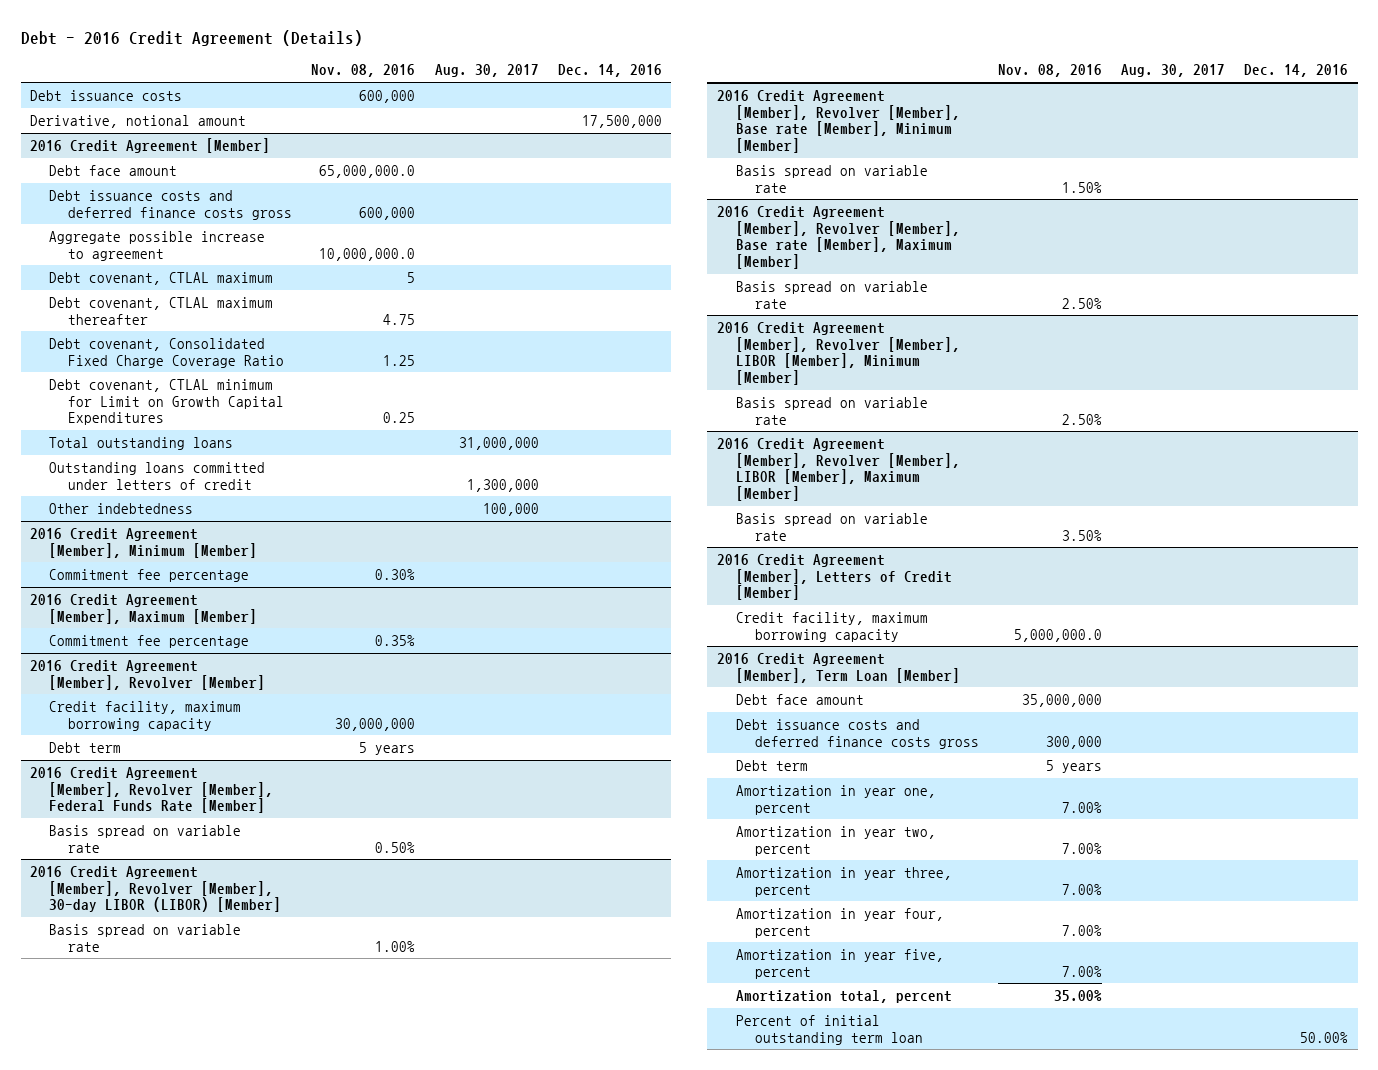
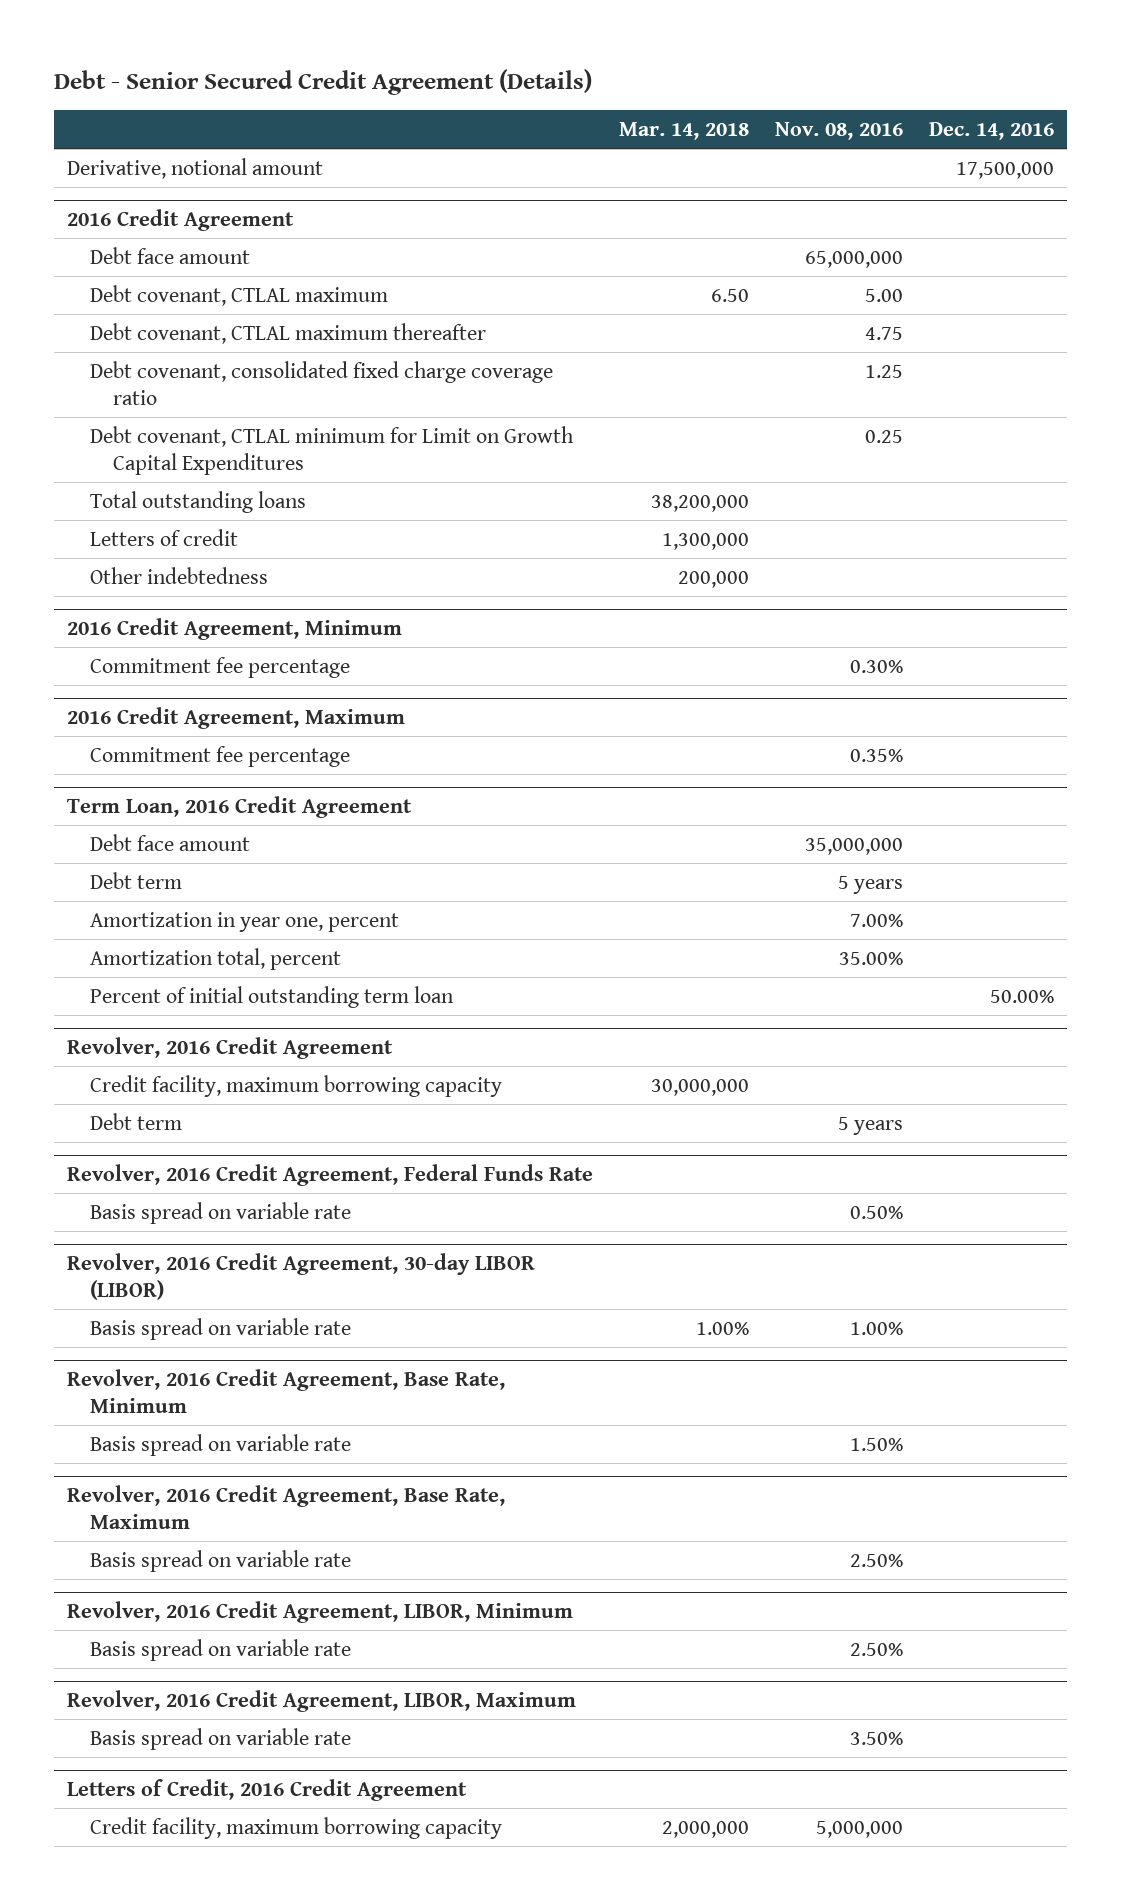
[20,30,363,47] Debt - 2016 Credit Agreement (Details) -> [54,68,593,95] Debt - Senior Secured Credit Agreement (Details)
[434,64,539,78] Aug. 30, 2017 -> none
none -> [619,122,750,141] Mar. 14, 2018
[30,89,183,101] Debt issuance costs -> none
[49,189,293,220] Debt issuance costs and deferred finance costs gross -> none
[49,230,266,261] Aggregate possible increase to agreement -> none
[30,137,271,153] 2016 Credit Agreement [Member] -> [67,209,295,232] 2016 Credit Agreement
[319,164,416,178] 65,000,000.0 -> [805,250,904,268] 65,000,000
[407,271,416,283] 5 -> [865,288,904,302] 5.00
[49,337,285,368] Debt covenant, Consolidated Fixed Charge Coverage Ratio -> [90,360,554,405] Debt covenant, consolidated fixed charge coverage ratio
[49,461,266,490] Outstanding loans committed under letters of credit -> [90,528,239,546] Letters of credit
[30,527,258,558] 2016 Credit Agreement [Member], Minimum [Member] -> [67,618,403,641] 2016 Credit Agreement, Minimum
[30,593,258,624] 2016 Credit Agreement [Member], Maximum [Member] -> [67,707,406,730] 2016 Credit Agreement, Maximum
[30,659,266,690] 2016 Credit Agreement [Member], Revolver [Member] -> none
[49,700,242,731] Credit facility, maximum borrowing capacity -> none
none -> [67,796,413,819] Term Loan, 2016 Credit Agreement
none -> [90,833,251,851] Debt face amount
none -> [90,911,400,932] Amortization in year one, percent
none -> [90,947,342,970] Amortization total, percent
none -> [90,985,455,1008] Percent of initial outstanding term loan
none -> [67,1037,394,1060] Revolver, 2016 Credit Agreement
none -> [90,1074,503,1097] Credit facility, maximum borrowing capacity
none -> [90,1112,183,1130] Debt term
[30,766,274,814] 2016 Credit Agreement [Member], Revolver [Member], Federal Funds Rate [Member] -> [67,1164,594,1187] Revolver, 2016 Credit Agreement, Federal Funds Rate
[30,865,282,913] 2016 Credit Agreement [Member], Revolver [Member], 30-day LIBOR (LIBOR) [Member] -> [67,1253,536,1301] Revolver, 2016 Credit Agreement, 30-day LIBOR (LIBOR)
[716,89,960,154] 2016 Credit Agreement [Member], Revolver [Member], Base rate [Member], Minimum [Member] -> [67,1369,506,1414] Revolver, 2016 Credit Agreement, Base Rate, Minimum
[716,205,960,270] 2016 Credit Agreement [Member], Revolver [Member], Base rate [Member], Maximum [Member] -> [67,1485,506,1530] Revolver, 2016 Credit Agreement, Base Rate, Maximum
[716,321,960,386] 2016 Credit Agreement [Member], Revolver [Member], LIBOR [Member], Minimum [Member] -> [67,1601,574,1624] Revolver, 2016 Credit Agreement, LIBOR, Minimum
[716,437,960,502] 2016 Credit Agreement [Member], Revolver [Member], LIBOR [Member], Maximum [Member] -> [67,1690,577,1713] Revolver, 2016 Credit Agreement, LIBOR, Maximum
[716,652,960,683] 2016 Credit Agreement [Member], Term Loan [Member] -> none
[735,693,864,705] Debt face amount -> none
[735,718,980,749] Debt issuance costs and deferred finance costs gross -> none
[735,759,808,771] Debt term -> none
[735,784,936,815] Amortization in year one, percent -> none
[735,825,936,856] Amortization in year two, percent -> none
[735,866,952,897] Amortization in year three, percent -> none
[735,907,944,938] Amortization in year four, percent -> none
[735,948,944,979] Amortization in year five, percent -> none
[735,989,952,1003] Amortization total, percent -> none
[735,1014,924,1045] Percent of initial outstanding term loan -> none
[716,553,952,601] 2016 Credit Agreement [Member], Letters of Credit [Member] -> [67,1779,468,1802] Letters of Credit, 2016 Credit Agreement
[1014,628,1103,642] 5,000,000.0 -> [816,1820,904,1838] 5,000,000

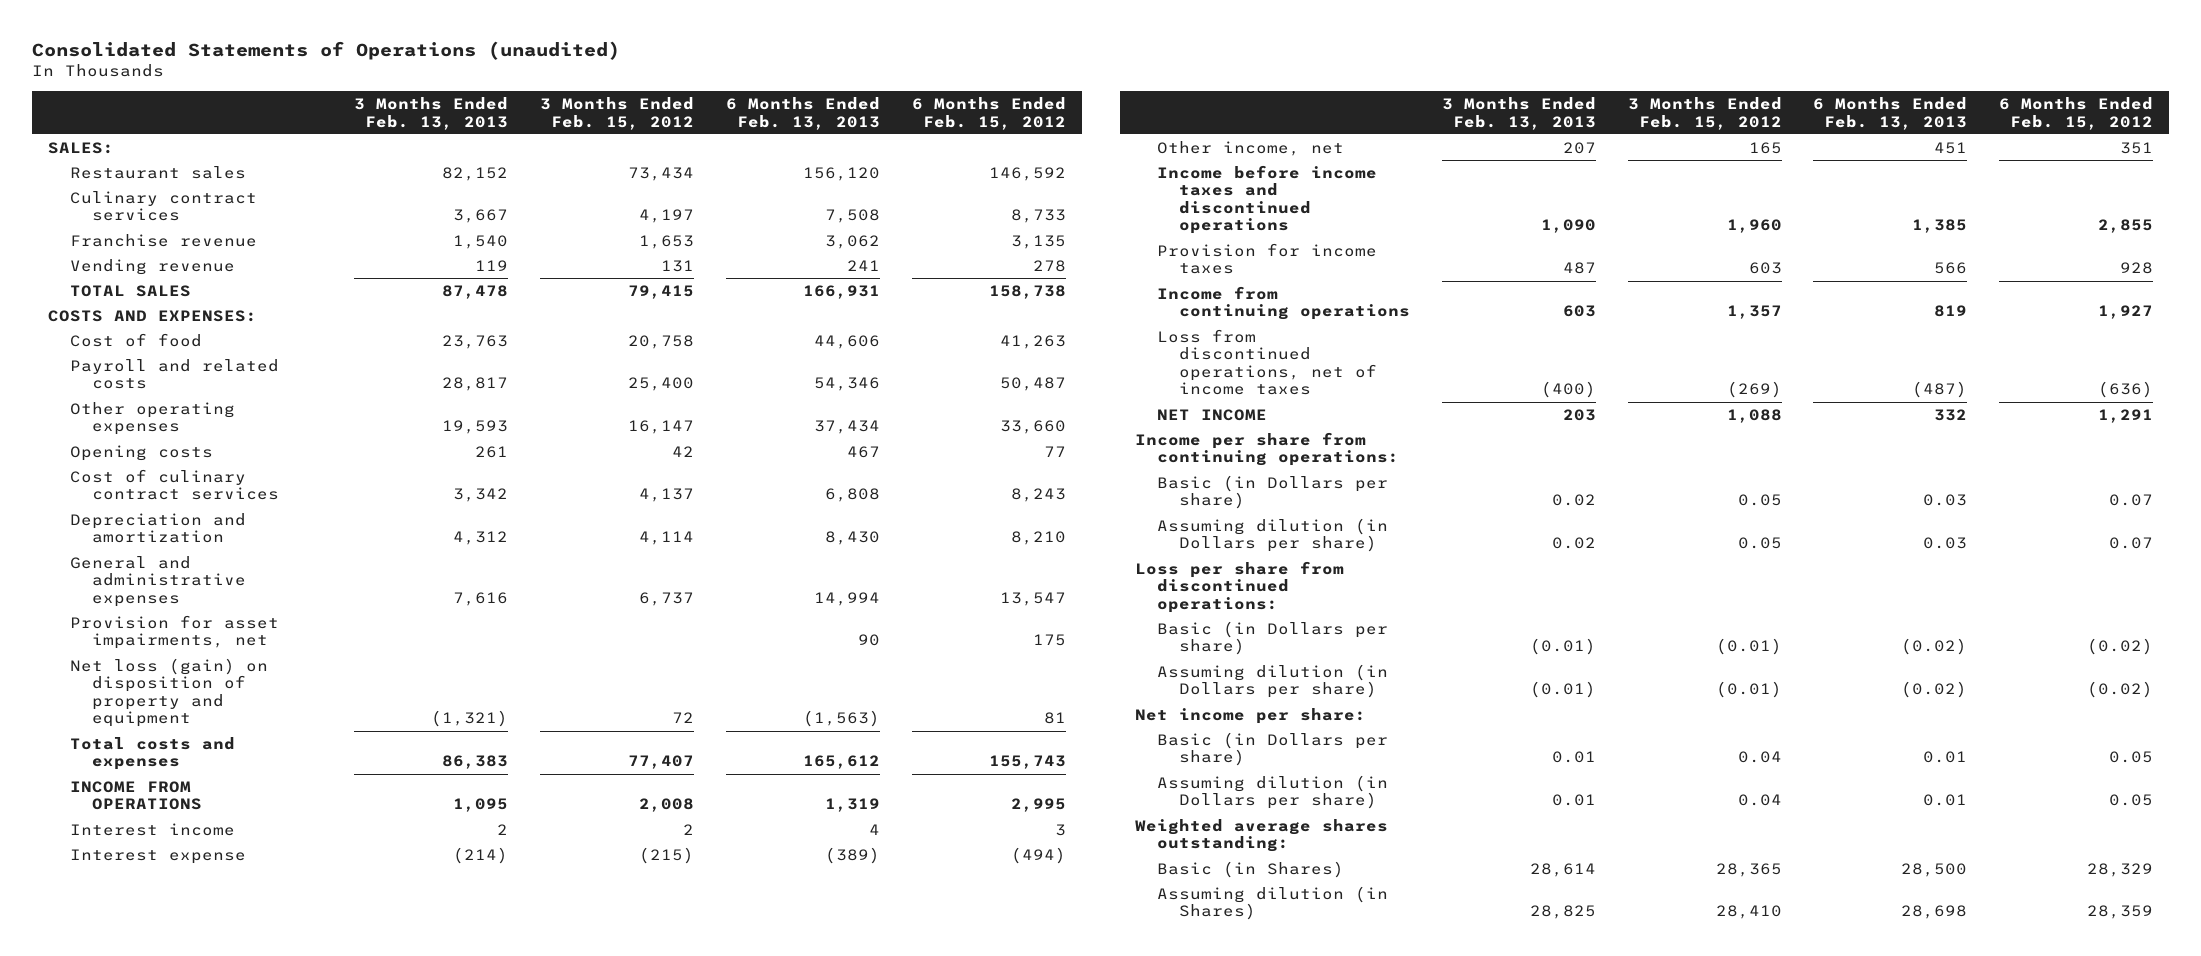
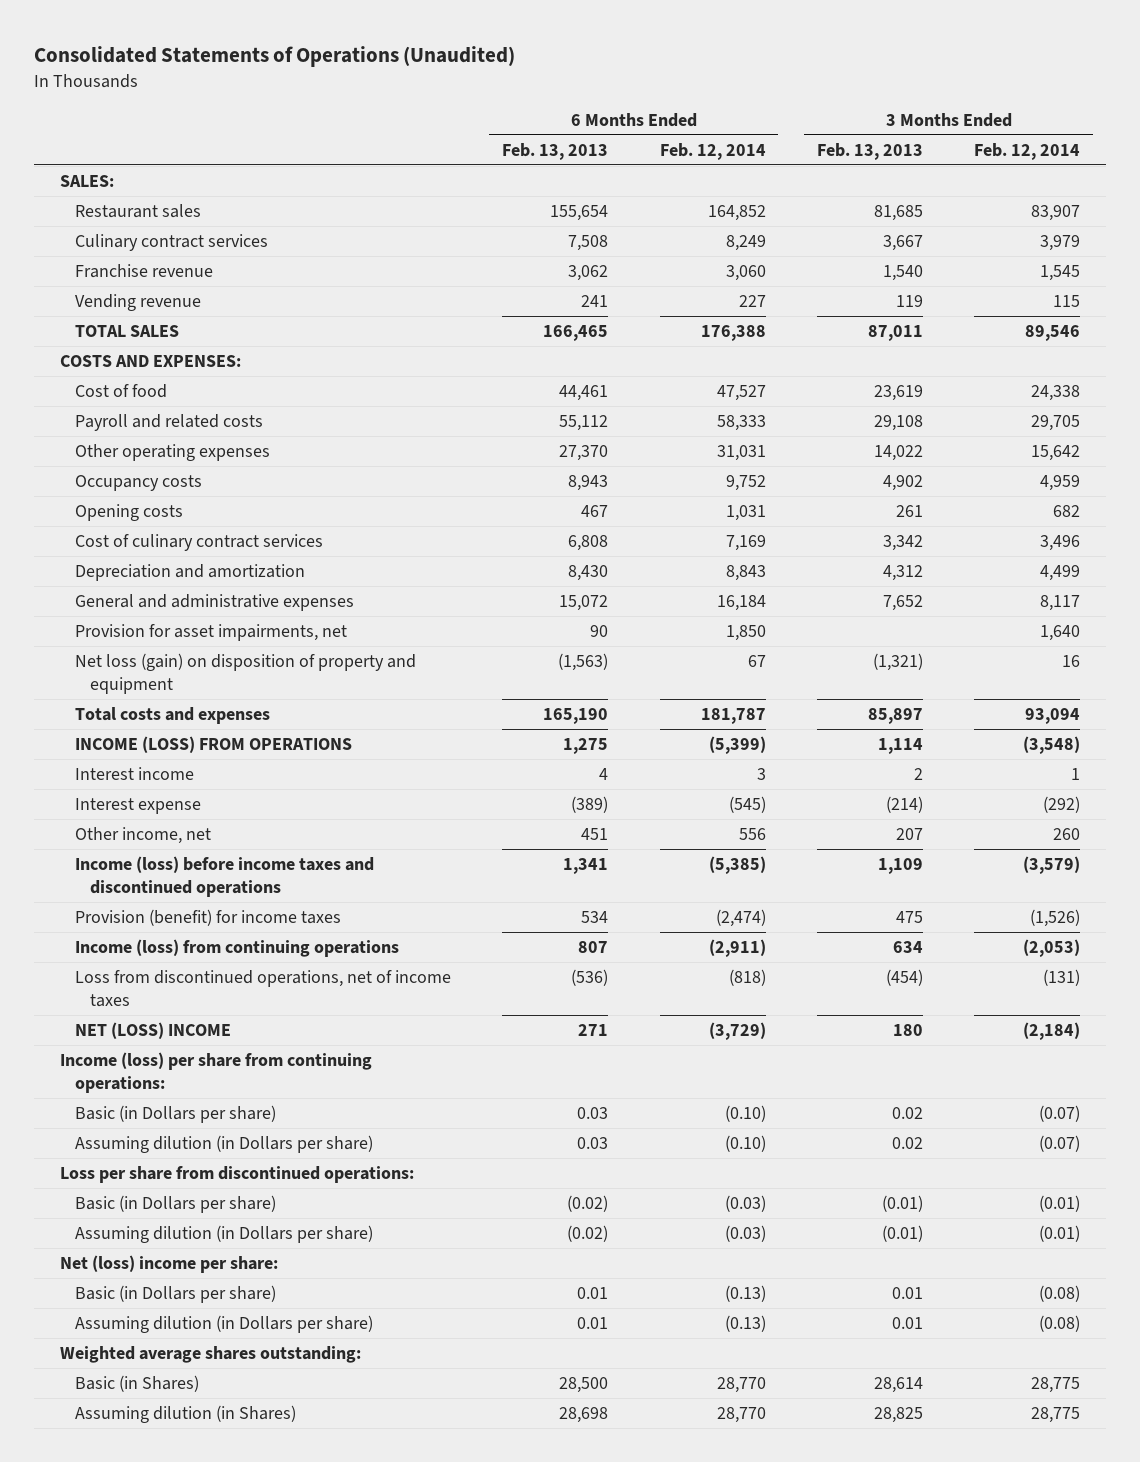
[32,40,621,60] Consolidated Statements of Operations (unaudited) -> [33,46,515,68] Consolidated Statements of Operations (Unaudited)
[540,97,695,130] 3 Months Ended Feb. 15, 2012 -> none
[911,97,1066,130] 6 Months Ended Feb. 15, 2012 -> none
none -> [659,142,766,160] Feb. 12, 2014
none -> [974,142,1081,160] Feb. 12, 2014
[442,166,509,181] 82,152 -> [873,204,923,221] 81,685
[802,166,880,181] 156,120 -> [550,204,609,221] 155,654
[442,284,509,299] 87,478 -> [867,324,923,341] 87,011
[802,284,880,299] 166,931 -> [543,324,609,341] 166,465
[442,334,509,349] 23,763 -> [873,384,923,401] 23,619
[813,334,880,349] 44,606 -> [559,384,609,401] 44,461
[442,377,509,392] 28,817 -> [873,414,923,431] 29,108
[813,377,880,392] 54,346 -> [559,414,609,431] 55,112
[442,420,509,435] 19,593 -> [873,444,923,461] 14,022
[813,420,880,435] 37,434 -> [559,444,609,461] 27,370
none -> [74,474,202,491] Occupancy costs
[453,591,509,606] 7,616 -> [882,594,923,611] 7,652
[813,591,880,606] 14,994 -> [559,594,609,611] 15,072
[442,755,509,770] 86,383 -> [867,707,923,724] 85,897
[802,755,880,770] 165,612 -> [543,707,609,724] 165,190
[69,780,202,811] INCOME FROM OPERATIONS -> [74,735,352,753] INCOME (LOSS) FROM OPERATIONS
[453,798,509,813] 1,095 -> [877,737,923,754] 1,114
[824,798,880,813] 1,319 -> [563,737,609,754] 1,275
[1157,164,1378,235] Income before income taxes and discontinued operations -> [74,855,374,898] Income (loss) before income taxes and discontinued operations
[1540,219,1596,234] 1,090 -> [877,857,923,874] 1,109
[1912,219,1968,234] 1,385 -> [563,857,609,874] 1,341
[1157,242,1378,275] Provision for income taxes -> [74,908,341,926] Provision (benefit) for income taxes
[1562,262,1596,275] 487 -> [895,910,923,923] 475
[1934,262,1968,275] 566 -> [581,910,609,923] 534
[1157,285,1410,321] Income from continuing operations -> [74,938,399,957] Income (loss) from continuing operations
[1562,305,1596,318] 603 -> [892,940,923,953] 634
[1934,305,1968,318] 819 -> [578,940,609,953] 807
[1540,381,1596,399] (400) -> [885,968,923,986] (454)
[1912,381,1968,399] (487) -> [571,968,609,986] (536)
[1157,408,1268,421] NET INCOME -> [74,1021,231,1039] NET (LOSS) INCOME
[1562,408,1596,421] 203 -> [892,1023,923,1036] 180
[1934,408,1968,421] 332 -> [578,1023,609,1036] 271
[1135,431,1400,467] Income per share from continuing operations: -> [59,1051,372,1094] Income (loss) per share from continuing operations:
[1135,707,1367,724] Net income per share: -> [59,1254,278,1273] Net (loss) income per share:

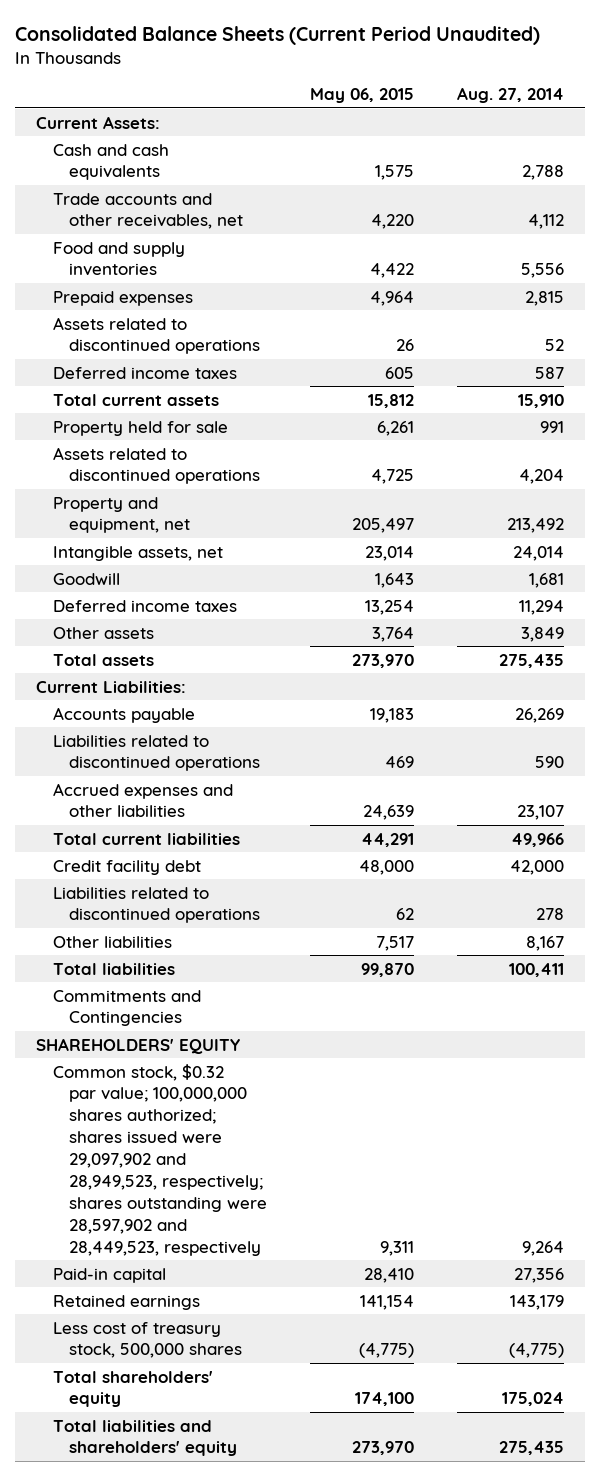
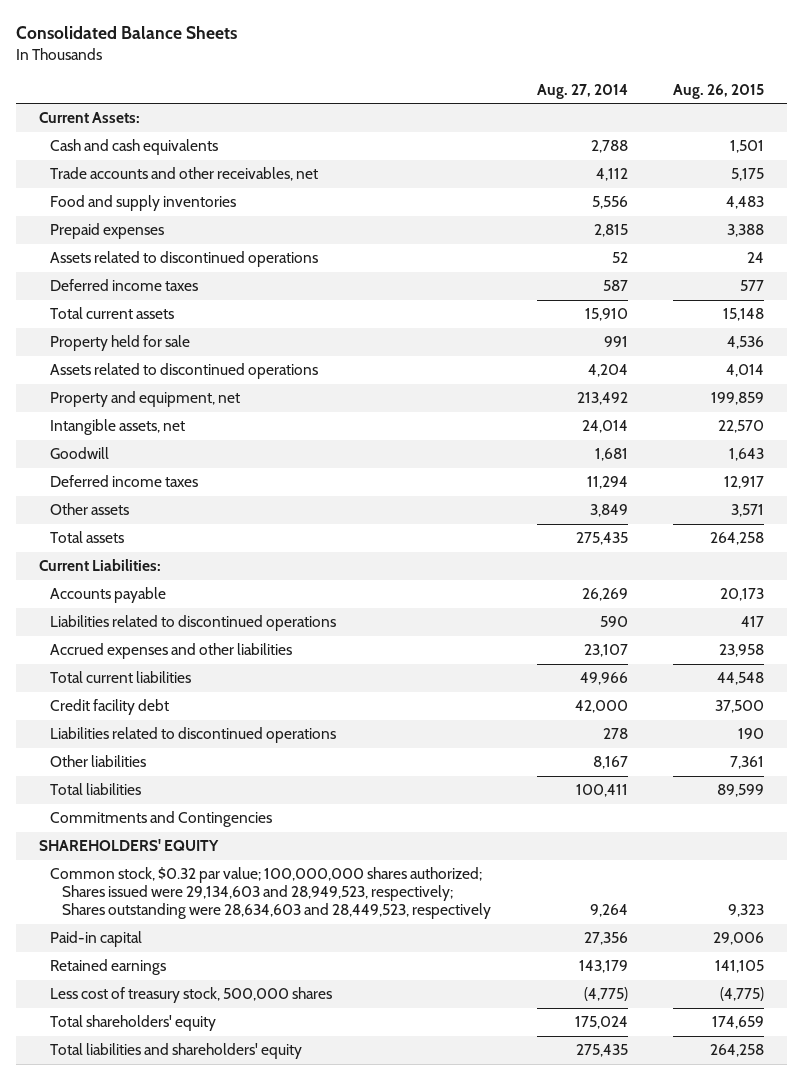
[14,26,540,46] Consolidated Balance Sheets (Current Period Unaudited) -> [15,26,237,40] Consolidated Balance Sheets
[310,88,415,104] May 06, 2015 -> none
none -> [673,83,765,99] Aug. 26, 2015
[52,1063,268,1256] Common stock, $0.32 par value; 100,000,000 shares authorized; shares issued were 29,097,902 and 28,949,523, respectively; shares outstanding were 28,597,902 and 28,449,523, respectively -> [50,867,491,920] Common stock, $0.32 par value; 100,000,000 shares authorized; Shares issued were 29,134,603 and 28,949,523, respectively; Shares outstanding were 28,634,603 and 28,449,523, respectively

